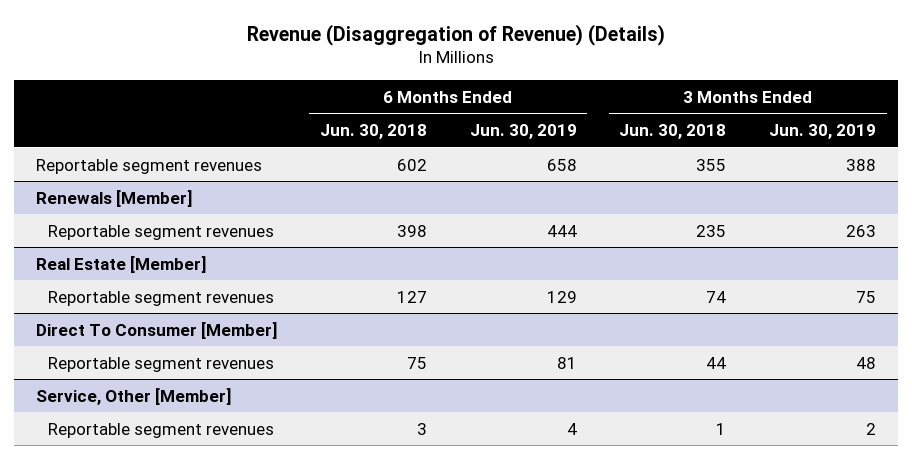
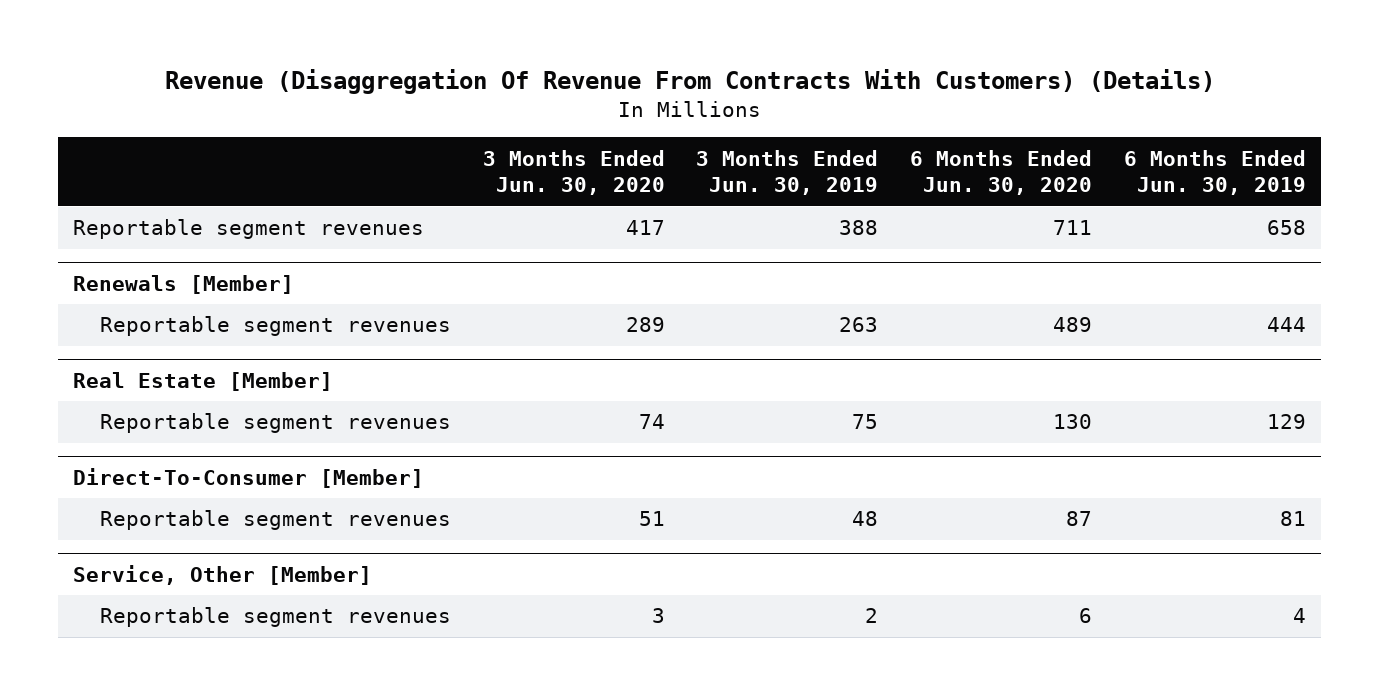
[247,23,666,46] Revenue (Disaggregation of Revenue) (Details) -> [164,69,1215,95] Revenue (Disaggregation Of Revenue From Contracts With Customers) (Details)
[319,123,427,139] Jun. 30, 2018 -> none
[619,123,727,139] Jun. 30, 2018 -> none
none -> [482,149,665,195] 3 Months Ended Jun. 30, 2020
none -> [909,149,1092,195] 6 Months Ended Jun. 30, 2020
[35,321,277,339] Direct To Consumer [Member] -> [73,467,425,488] Direct-To-Consumer [Member]

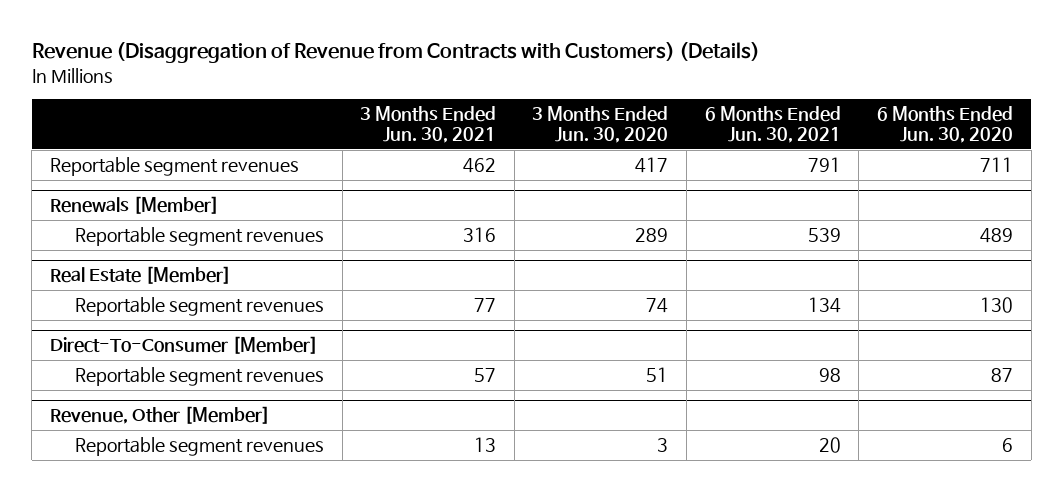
[164,69,1215,95] Revenue (Disaggregation Of Revenue From Contracts With Customers) (Details) -> [31,42,760,64] Revenue (Disaggregation of Revenue from Contracts with Customers) (Details)
[696,149,879,195] 3 Months Ended Jun. 30, 2019 -> none
[1123,149,1306,195] 6 Months Ended Jun. 30, 2019 -> none
none -> [360,105,497,144] 3 Months Ended Jun. 30, 2021
none -> [704,105,841,144] 6 Months Ended Jun. 30, 2021
[73,564,373,585] Service, Other [Member] -> [49,406,270,425] Revenue, Other [Member]

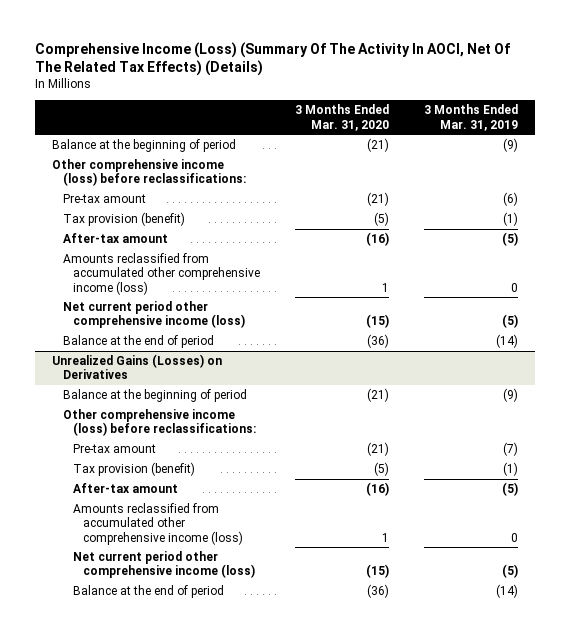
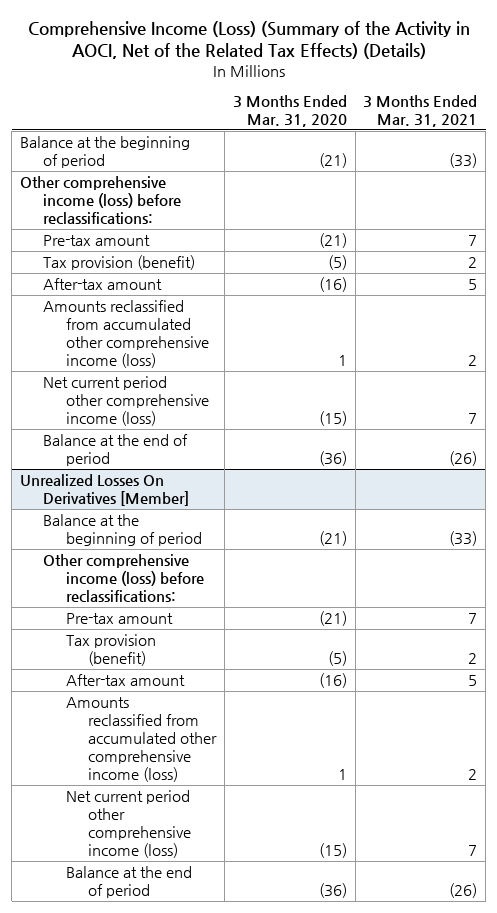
[34,41,510,77] Comprehensive Income (Loss) (Summary Of The Activity In AOCI, Net Of The Related Tax Effects) (Details) -> [27,21,470,60] Comprehensive Income (Loss) (Summary of the Activity in AOCI, Net of the Related Tax Effects) (Details)
[423,104,518,131] 3 Months Ended Mar. 31, 2019 -> none
none -> [363,95,478,128] 3 Months Ended Mar. 31, 2021
[52,354,223,380] Unrealized Gains (Losses) on Derivatives -> [20,473,189,507] Unrealized Losses On Derivatives [Member]

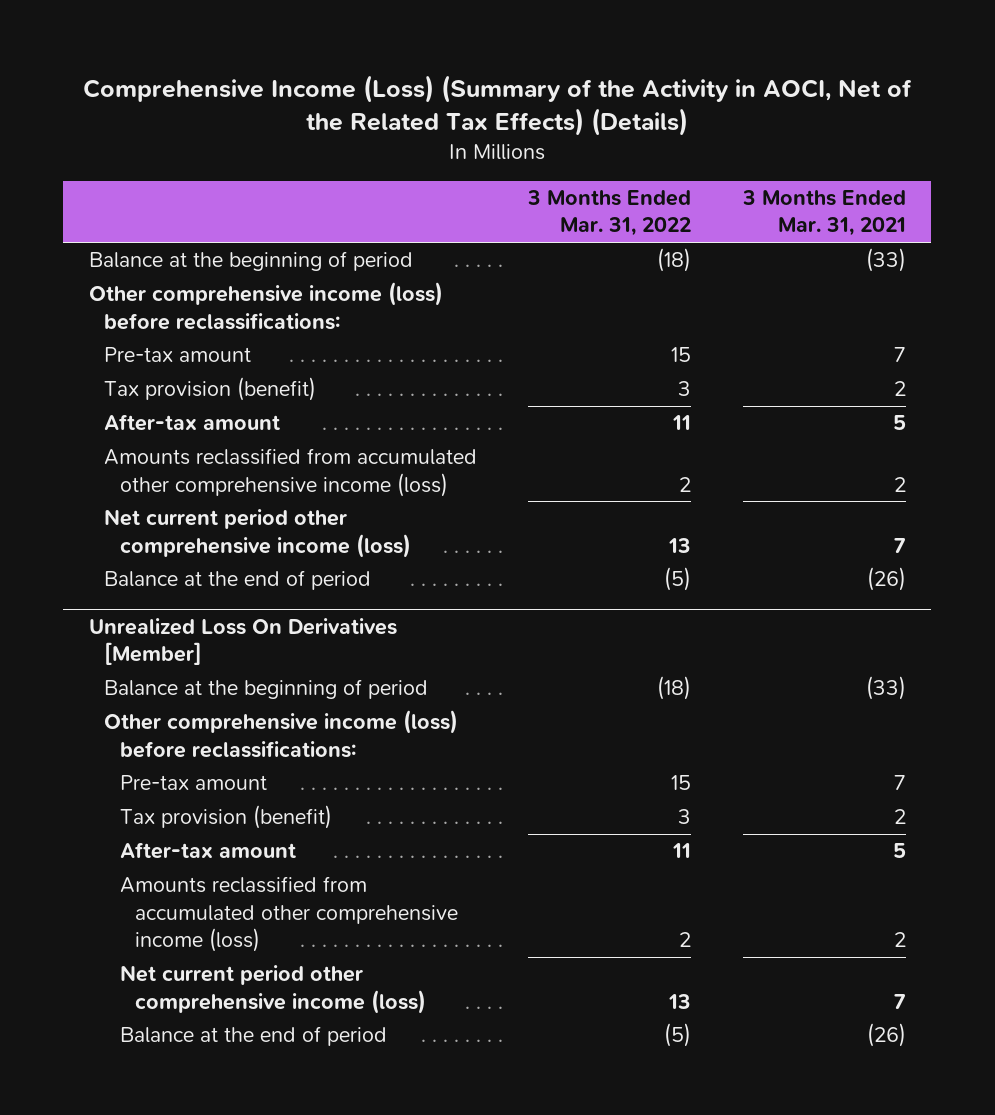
[232,95,347,128] 3 Months Ended Mar. 31, 2020 -> none
none -> [527,190,692,237] 3 Months Ended Mar. 31, 2022
[20,473,189,507] Unrealized Losses On Derivatives [Member] -> [88,618,397,666] Unrealized Loss On Derivatives [Member]

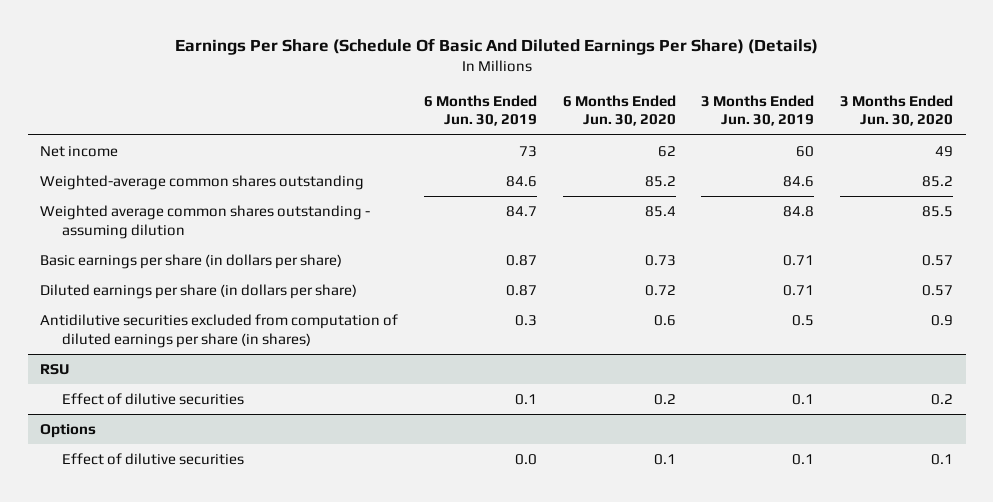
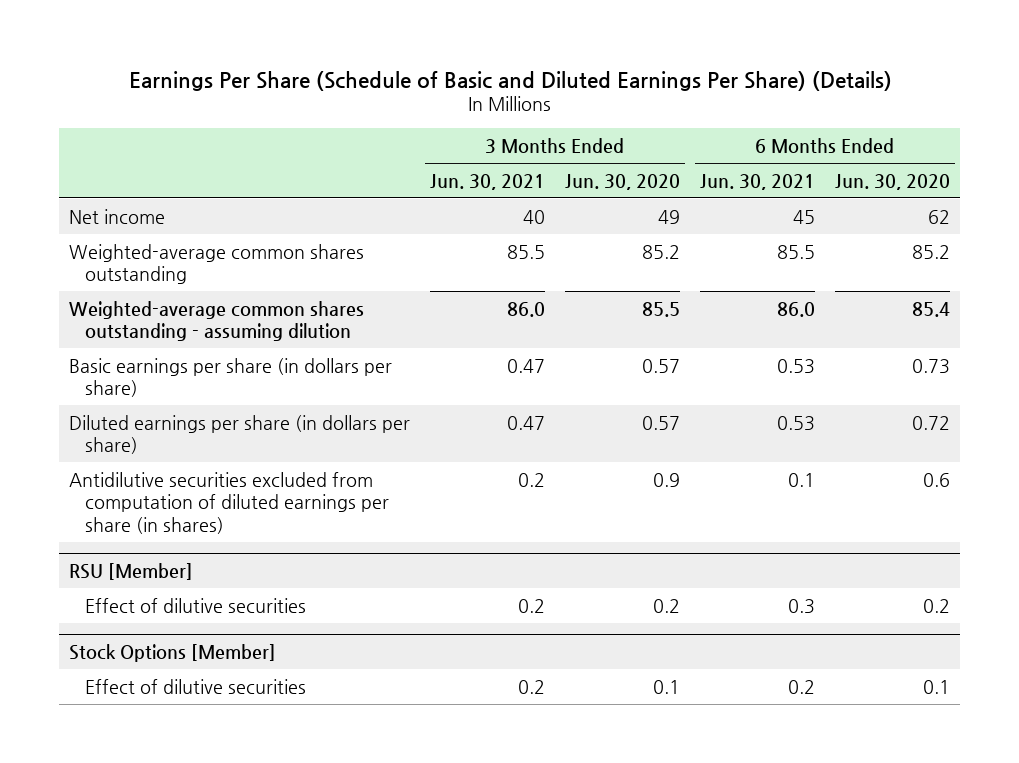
[174,37,818,55] Earnings Per Share (Schedule Of Basic And Diluted Earnings Per Share) (Details) -> [128,70,892,91] Earnings Per Share (Schedule of Basic and Diluted Earnings Per Share) (Details)
[424,94,538,127] 6 Months Ended Jun. 30, 2019 -> none
[701,94,815,127] 3 Months Ended Jun. 30, 2019 -> none
none -> [430,173,546,190] Jun. 30, 2021
none -> [700,173,816,190] Jun. 30, 2021
[40,204,371,239] Weighted average common shares outstanding - assuming dilution -> [69,300,365,342] Weighted-average common shares outstanding - assuming dilution
[40,363,70,375] RSU -> [69,562,194,580] RSU [Member]
[40,423,97,438] Options -> [69,643,277,662] Stock Options [Member]

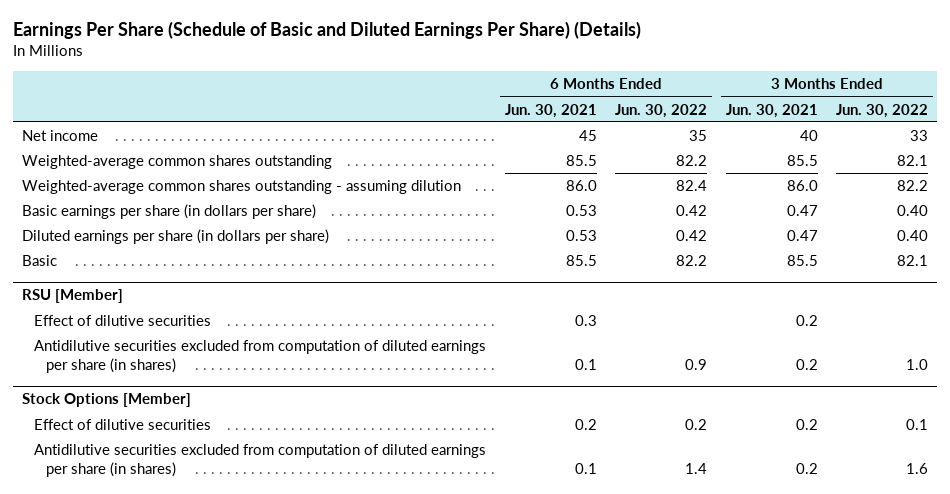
[565,173,681,190] Jun. 30, 2020 -> none
[835,173,951,190] Jun. 30, 2020 -> none
none -> [615,103,708,118] Jun. 30, 2022
none -> [836,103,929,118] Jun. 30, 2022
[69,471,390,534] Antidilutive securities excluded from computation of diluted earnings per share (in shares) -> none
none -> [21,255,57,267] Basic
none -> [34,340,487,373] Antidilutive securities excluded from computation of diluted earnings per share (in shares)
none -> [34,444,487,477] Antidilutive securities excluded from computation of diluted earnings per share (in shares)

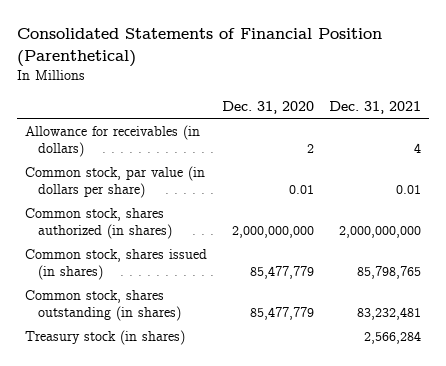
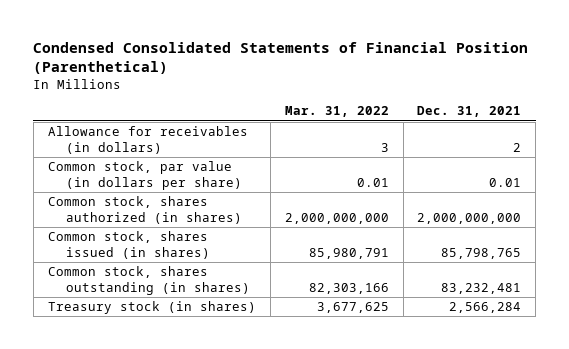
[17,28,383,67] Consolidated Statements of Financial Position (Parenthetical) -> [33,41,529,75] Condensed Consolidated Statements of Financial Position (Parenthetical)
[222,100,315,114] Dec. 31, 2020 -> none
none -> [284,106,389,118] Mar. 31, 2022
[414,142,422,153] 4 -> [513,142,522,152] 2

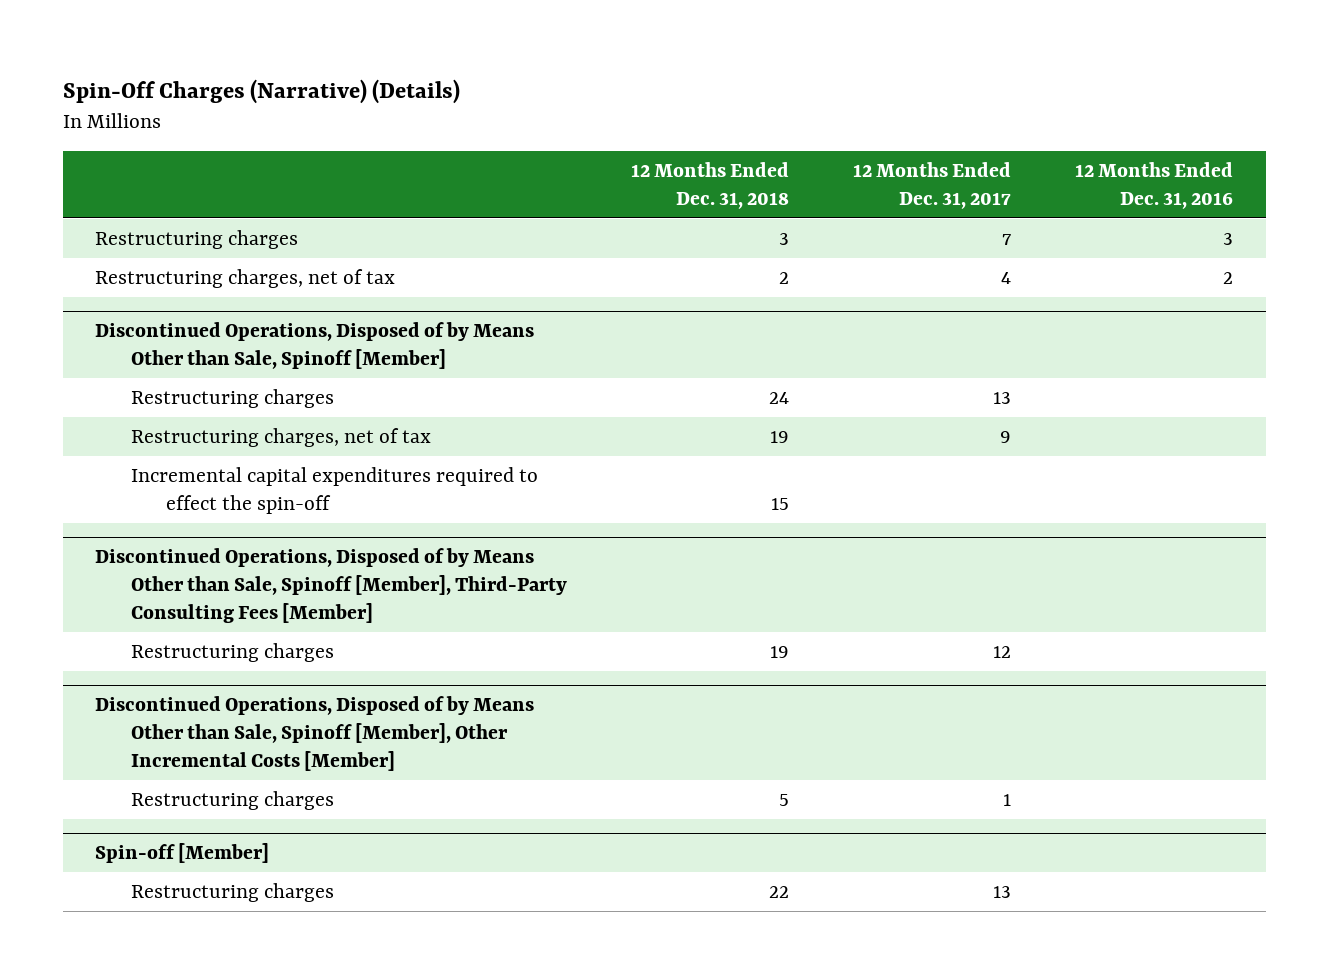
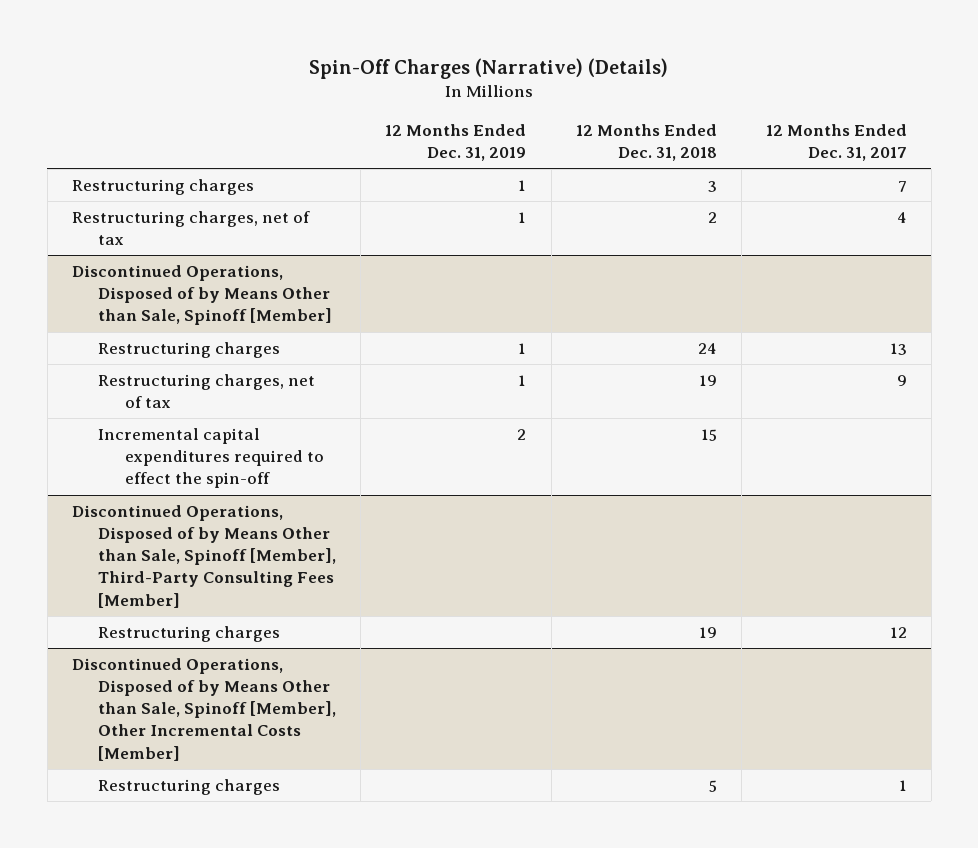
[1075,161,1234,210] 12 Months Ended Dec. 31, 2016 -> none
none -> [385,124,527,162] 12 Months Ended Dec. 31, 2019
[94,842,269,863] Spin-off [Member] -> none
[130,882,334,902] Restructuring charges -> none

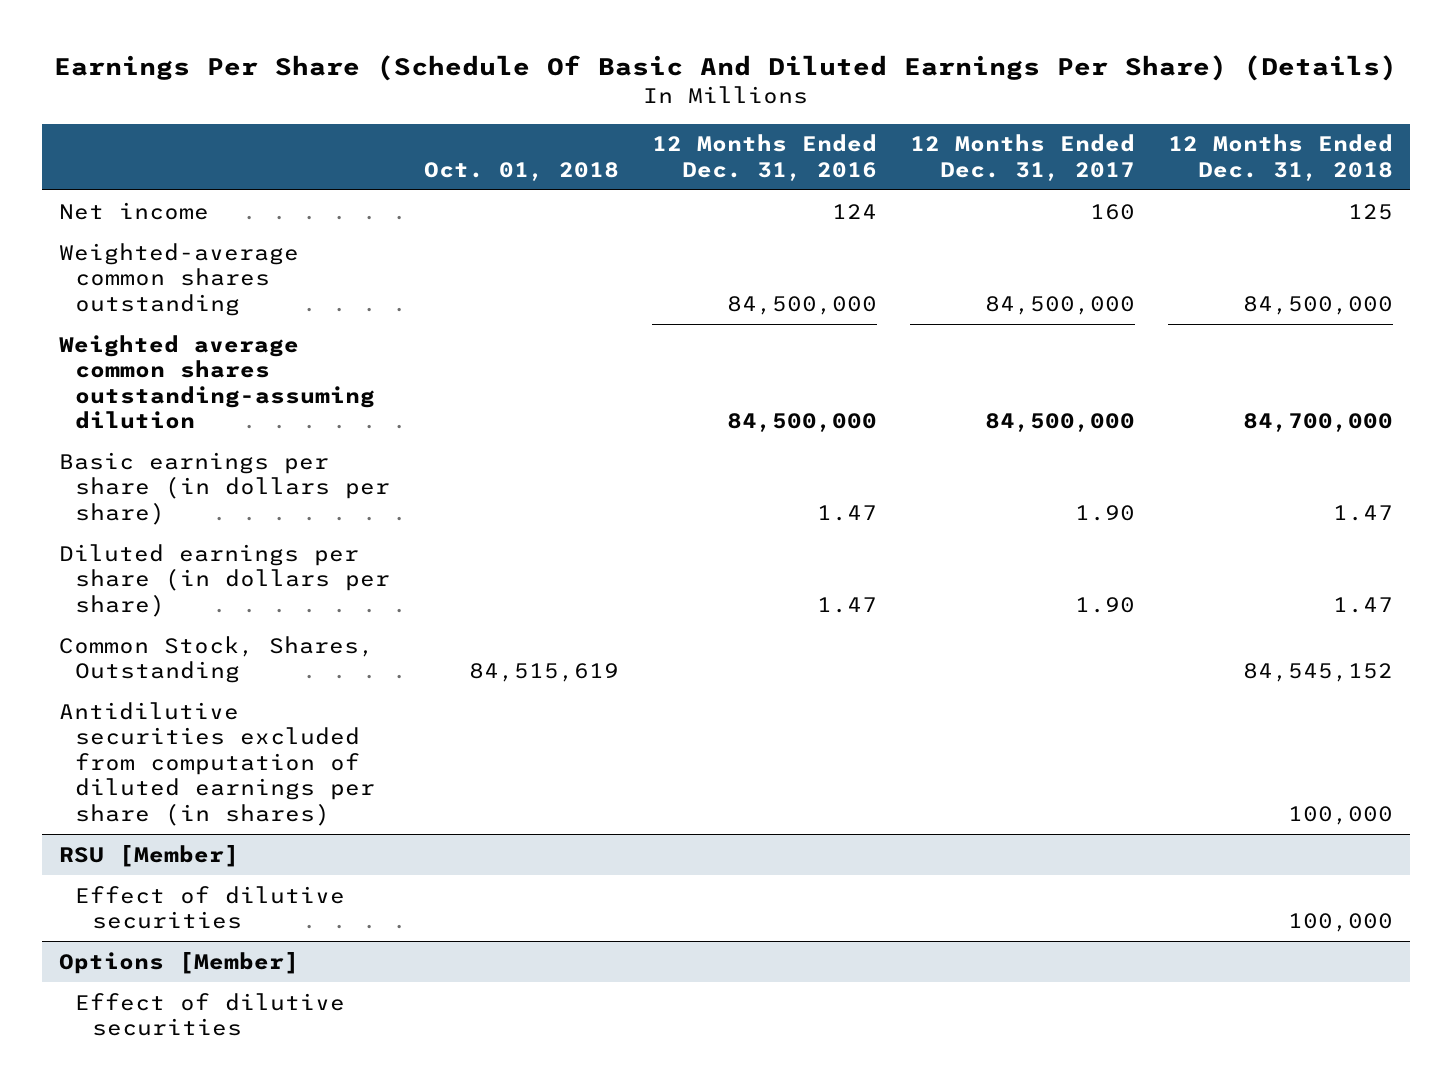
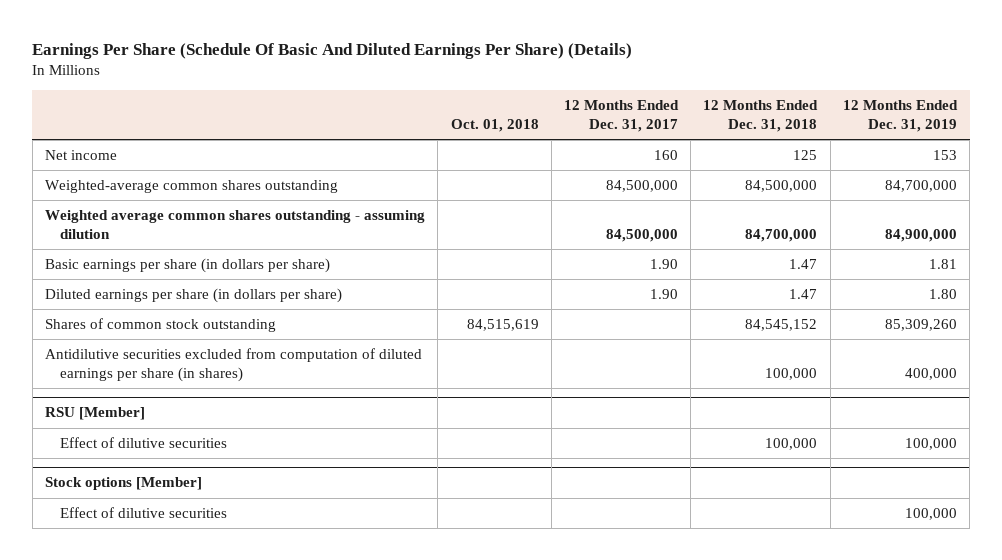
[651,134,877,182] 12 Months Ended Dec. 31, 2016 -> none
none -> [842,99,958,132] 12 Months Ended Dec. 31, 2019
[58,334,376,430] Weighted average common shares outstanding-assuming dilution -> [45,209,426,239] Weighted average common shares outstanding - assuming dilution
[58,635,374,684] Common Stock, Shares, Outstanding -> [45,317,277,332] Shares of common stock outstanding
[58,951,299,974] Options [Member] -> [45,477,203,491] Stock options [Member]

